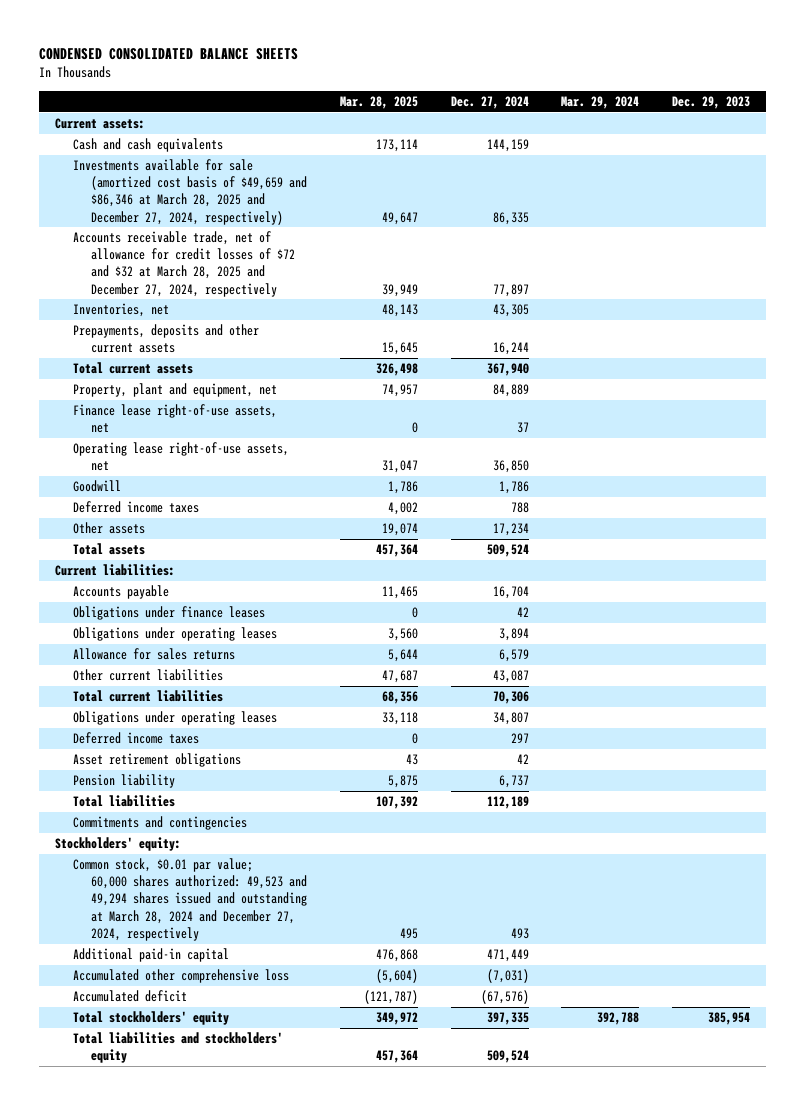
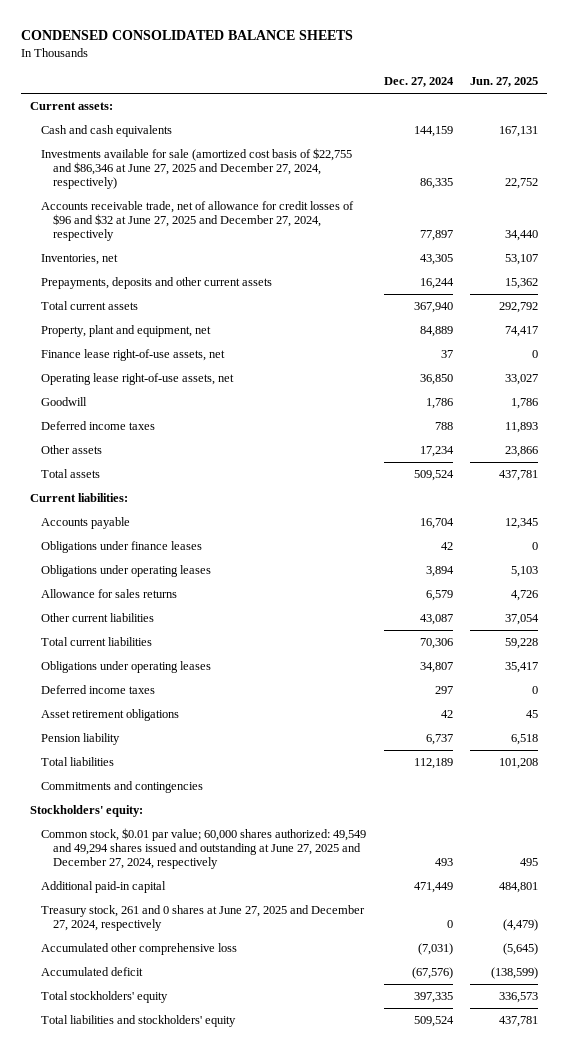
[339,95,418,109] Mar. 28, 2025 -> none
[561,95,640,109] Mar. 29, 2024 -> none
[671,95,750,109] Dec. 29, 2023 -> none
none -> [469,77,538,88] Jun. 27, 2025
[73,159,308,225] Investments available for sale (amortized cost basis of $49,659 and $86,346 at March 28, 2025 and December 27, 2024, respectively) -> [41,147,353,190] Investments available for sale (amortized cost basis of $22,755 and $86,346 at June 27, 2025 and December 27, 2024, respectively)
[73,231,296,297] Accounts receivable trade, net of allowance for credit losses of $72 and $32 at March 28, 2025 and December 27, 2024, respectively -> [41,200,355,242] Accounts receivable trade, net of allowance for credit losses of $96 and $32 at June 27, 2025 and December 27, 2024, respectively
[73,858,308,941] Common stock, $0.01 par value; 60,000 shares authorized: 49,523 and 49,294 shares issued and outstanding at March 28, 2024 and December 27, 2024, respectively -> [41,827,367,870] Common stock, $0.01 par value; 60,000 shares authorized: 49,549 and 49,294 shares issued and outstanding at June 27, 2025 and December 27, 2024, respectively
none -> [41,904,366,932] Treasury stock, 261 and 0 shares at June 27, 2025 and December 27, 2024, respectively

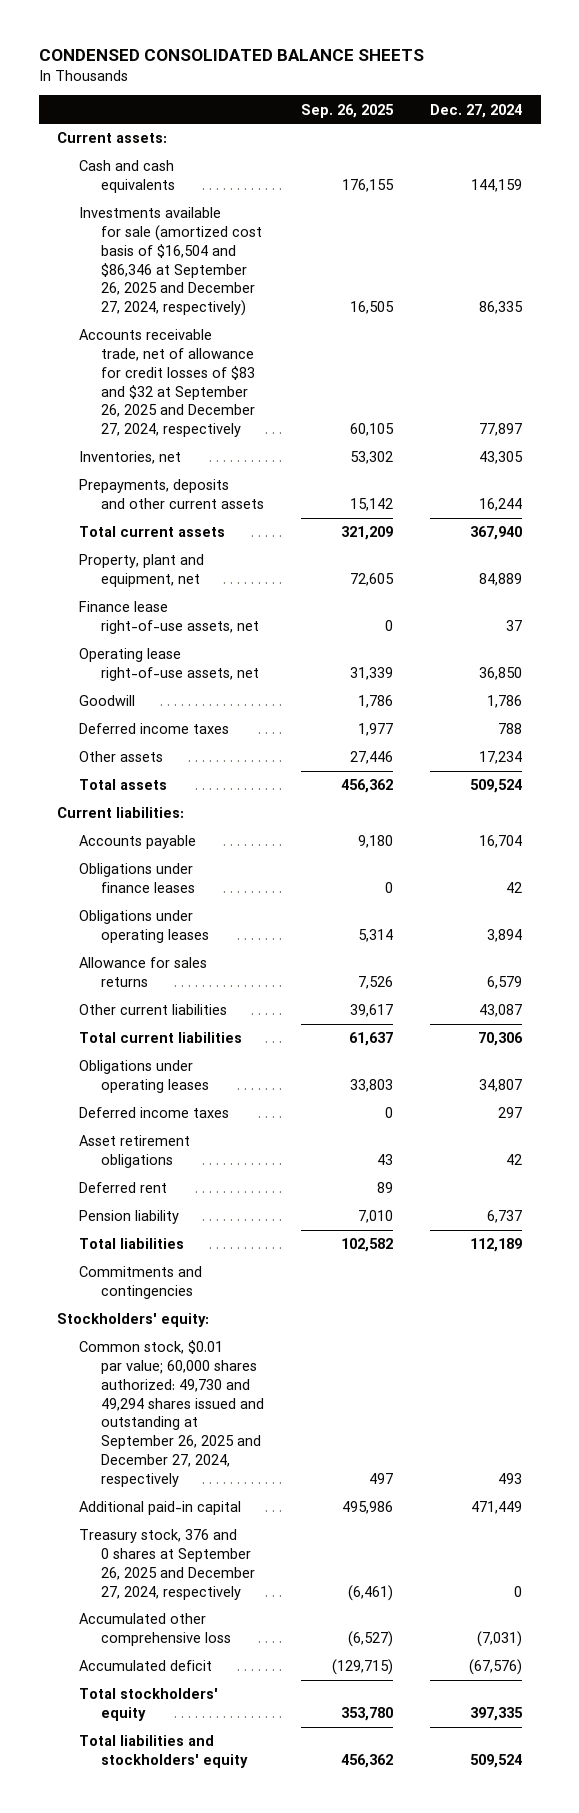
[469,77,538,88] Jun. 27, 2025 -> none
none -> [300,103,394,118] Sep. 26, 2025
[41,147,353,190] Investments available for sale (amortized cost basis of $22,755 and $86,346 at June 27, 2025 and December 27, 2024, respectively) -> [78,207,262,317] Investments available for sale (amortized cost basis of $16,504 and $86,346 at September 26, 2025 and December 27, 2024, respectively)
[41,200,355,242] Accounts receivable trade, net of allowance for credit losses of $96 and $32 at June 27, 2025 and December 27, 2024, respectively -> [78,329,255,438] Accounts receivable trade, net of allowance for credit losses of $83 and $32 at September 26, 2025 and December 27, 2024, respectively
none -> [78,1182,167,1194] Deferred rent
[41,827,367,870] Common stock, $0.01 par value; 60,000 shares authorized: 49,549 and 49,294 shares issued and outstanding at June 27, 2025 and December 27, 2024, respectively -> [78,1340,264,1488] Common stock, $0.01 par value; 60,000 shares authorized: 49,730 and 49,294 shares issued and outstanding at September 26, 2025 and December 27, 2024, respectively
[41,904,366,932] Treasury stock, 261 and 0 shares at June 27, 2025 and December 27, 2024, respectively -> [78,1529,255,1600] Treasury stock, 376 and 0 shares at September 26, 2025 and December 27, 2024, respectively

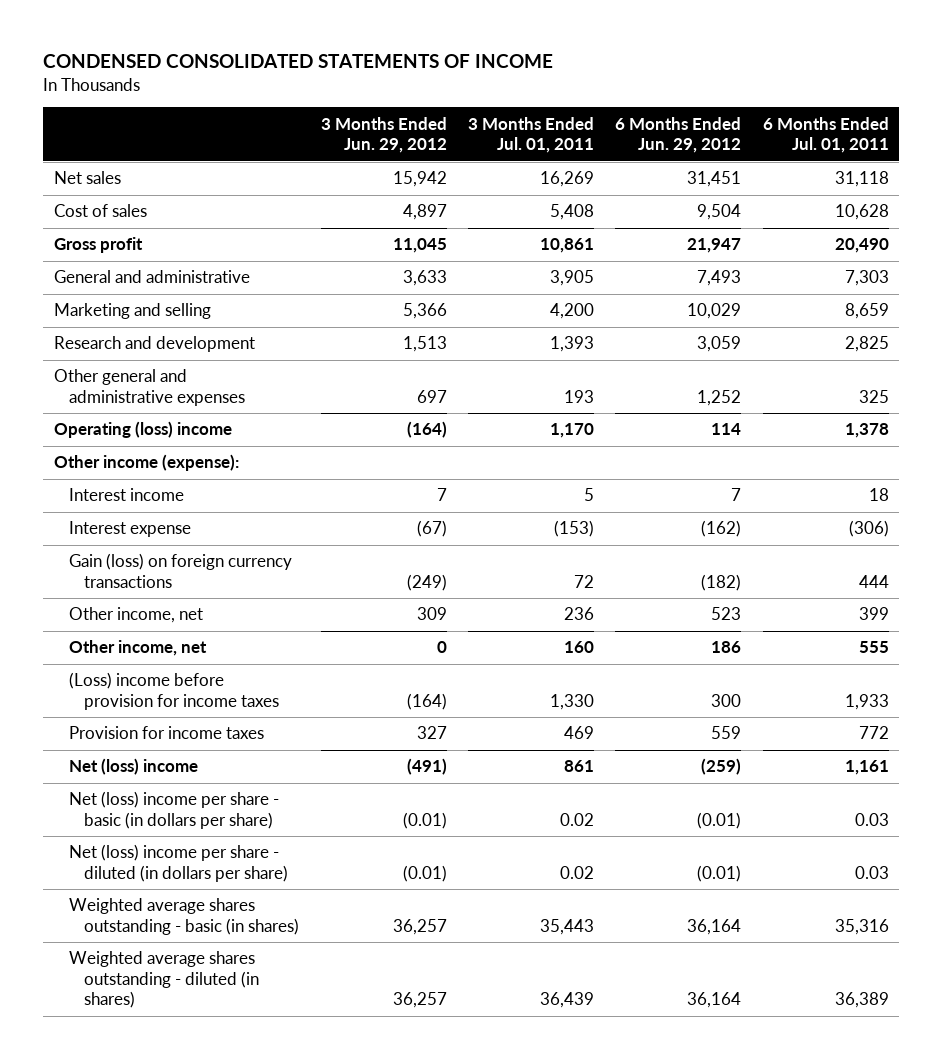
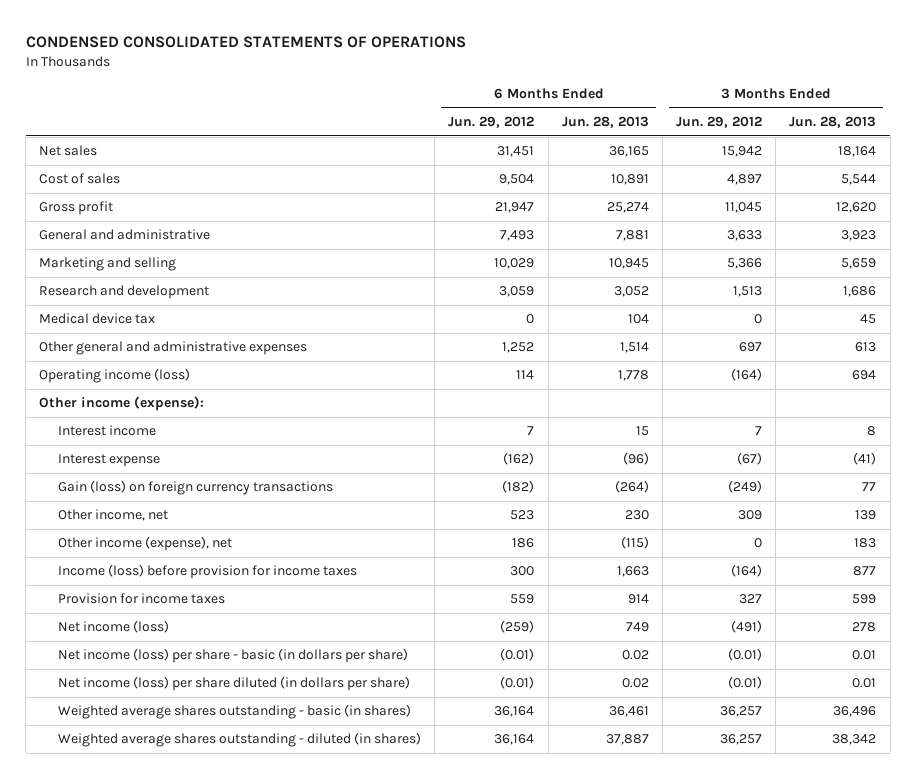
[42,54,553,69] CONDENSED CONSOLIDATED STATEMENTS OF INCOME -> [25,36,466,49] CONDENSED CONSOLIDATED STATEMENTS OF OPERATIONS
[467,116,594,153] 3 Months Ended Jul. 01, 2011 -> none
[762,116,889,153] 6 Months Ended Jul. 01, 2011 -> none
none -> [561,115,649,128] Jun. 28, 2013
none -> [789,115,877,128] Jun. 28, 2013
none -> [39,313,156,325] Medical device tax
[53,421,232,439] Operating (loss) income -> [39,368,191,384] Operating income (loss)
[68,640,207,657] Other income, net -> [57,536,232,552] Other income (expense), net
[68,672,280,710] (Loss) income before provision for income taxes -> [57,564,357,580] Income (loss) before provision for income taxes
[68,758,198,776] Net (loss) income -> [57,620,169,634] Net income (loss)
[68,791,279,829] Net (loss) income per share - basic (in dollars per share) -> [57,648,408,664] Net income (loss) per share - basic (in dollars per share)
[68,844,289,882] Net (loss) income per share - diluted (in dollars per share) -> [57,676,410,692] Net income (loss) per share diluted (in dollars per share)

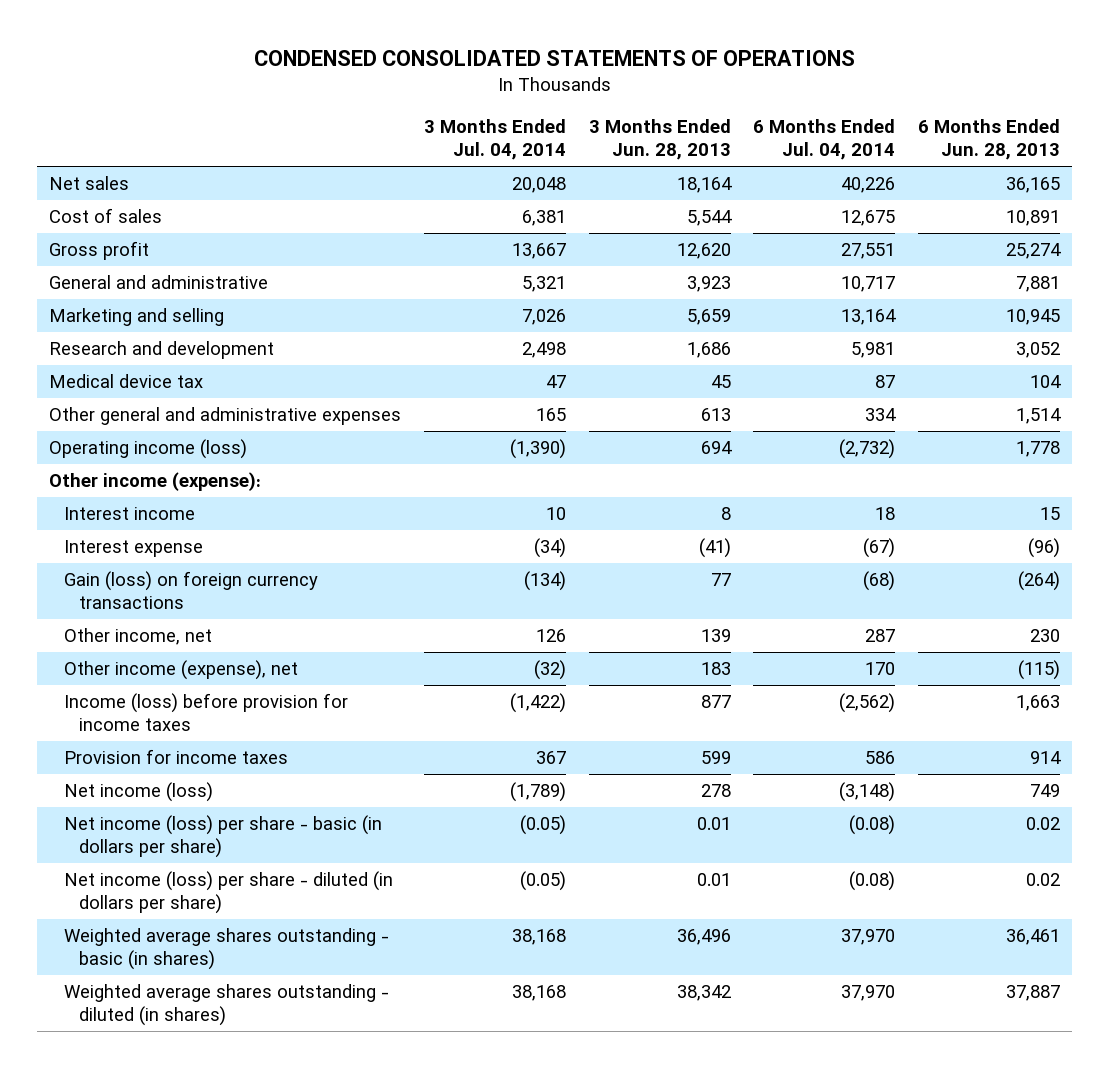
[448,115,535,128] Jun. 29, 2012 -> none
[676,115,763,128] Jun. 29, 2012 -> none
none -> [423,118,566,161] 3 Months Ended Jul. 04, 2014
none -> [753,118,896,161] 6 Months Ended Jul. 04, 2014
[57,676,410,692] Net income (loss) per share diluted (in dollars per share) -> [63,871,393,915] Net income (loss) per share - diluted (in dollars per share)

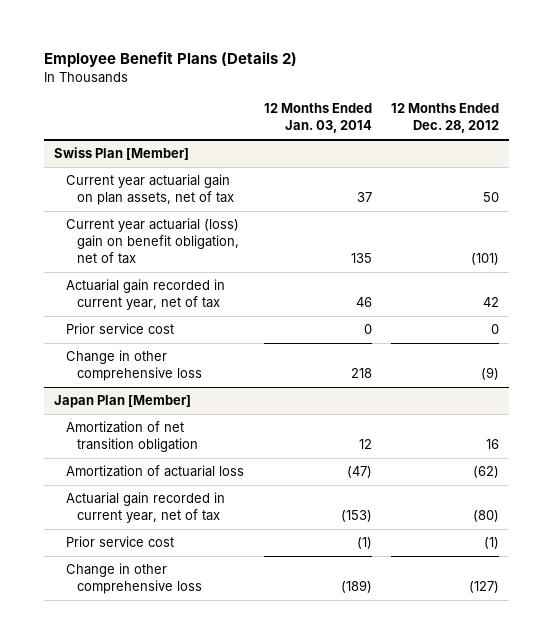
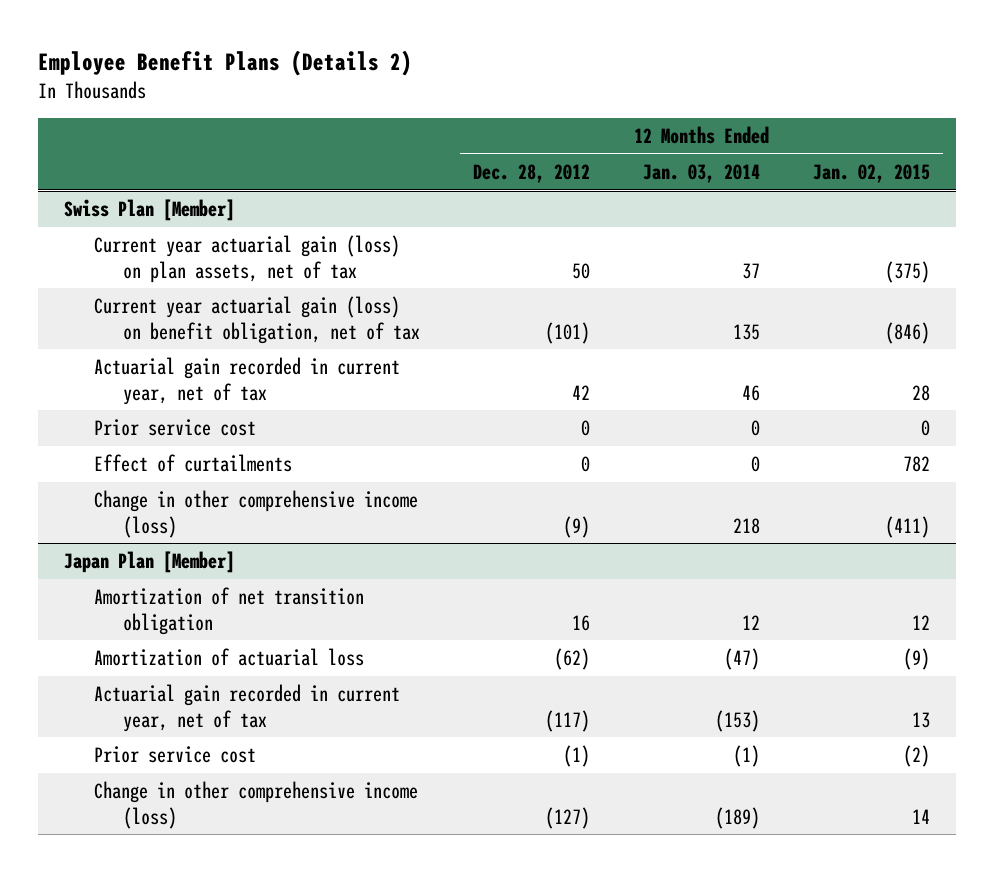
none -> [812,164,930,184] Jan. 02, 2015
[65,174,235,206] Current year actuarial gain on plan assets, net of tax -> [93,235,400,283] Current year actuarial gain (loss) on plan assets, net of tax
[65,218,240,265] Current year actuarial (loss) gain on benefit obligation, net of tax -> [93,296,421,344] Current year actuarial gain (loss) on benefit obligation, net of tax
none -> [93,454,292,473] Effect of curtailments
[65,350,203,382] Change in other comprehensive loss -> [93,490,418,538] Change in other comprehensive income (loss)
[473,510,500,523] (80) -> [545,709,591,732] (117)
[65,563,203,595] Change in other comprehensive loss -> [93,781,418,829] Change in other comprehensive income (loss)

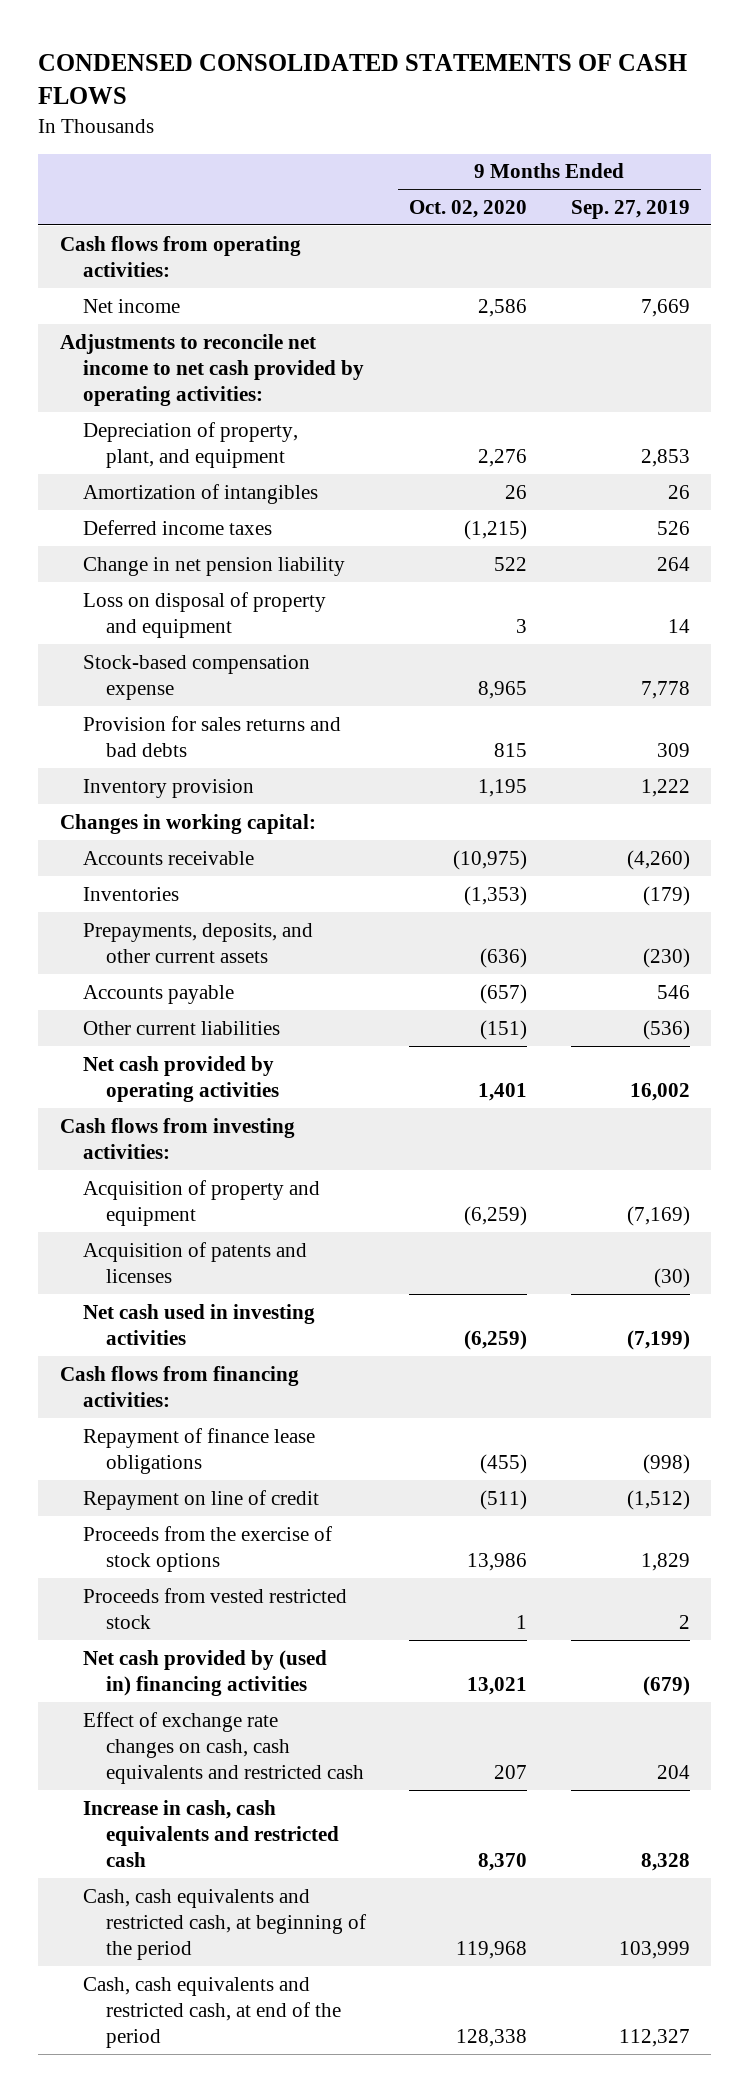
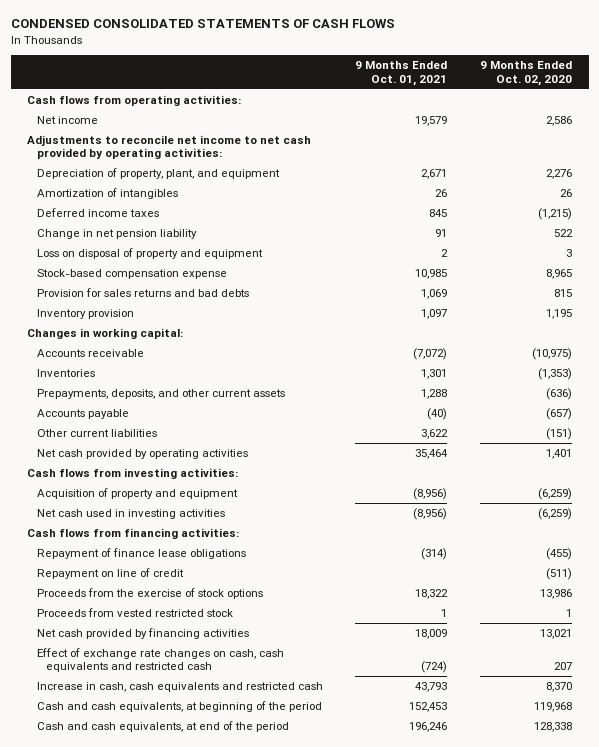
[570,200,690,220] Sep. 27, 2019 -> none
none -> [355,61,448,86] 9 Months Ended Oct. 01, 2021
[82,1241,307,1283] Acquisition of patents and licenses -> none
[82,1649,327,1696] Net cash provided by (used in) financing activities -> [36,627,249,639] Net cash provided by financing activities
[82,1888,366,1961] Cash, cash equivalents and restricted cash, at beginning of the period -> [36,700,322,712] Cash and cash equivalents, at beginning of the period
[82,1976,341,2049] Cash, cash equivalents and restricted cash, at end of the period -> [36,720,289,732] Cash and cash equivalents, at end of the period

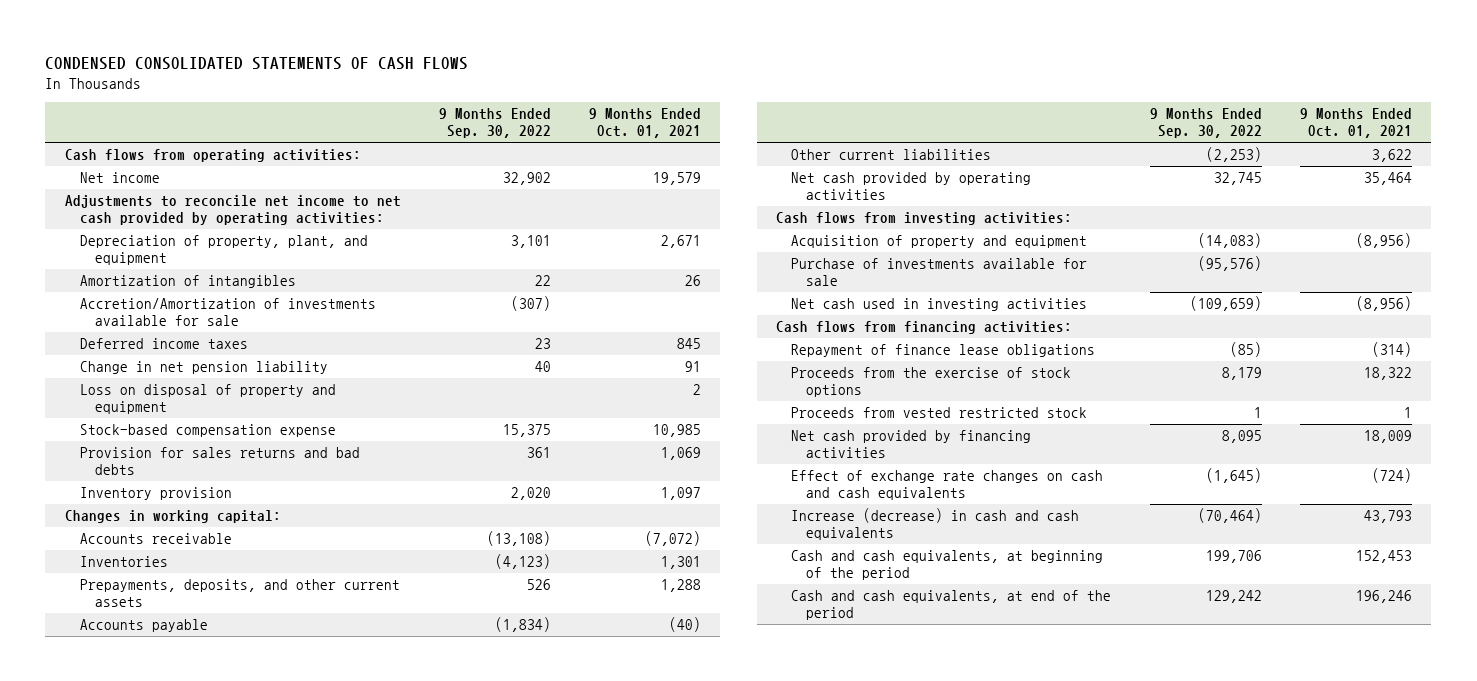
[480,61,573,86] 9 Months Ended Oct. 02, 2020 -> none
none -> [438,108,551,139] 9 Months Ended Sep. 30, 2022
none -> [79,298,376,327] Accretion/Amortization of investments available for sale
none -> [790,258,1087,287] Purchase of investments available for sale
[36,567,184,579] Repayment on line of credit -> none
[36,647,284,673] Effect of exchange rate changes on cash, cash equivalents and restricted cash -> [790,470,1103,501] Effect of exchange rate changes on cash and cash equivalents
[36,681,323,692] Increase in cash, cash equivalents and restricted cash -> [790,508,1079,541] Increase (decrease) in cash and cash equivalents

